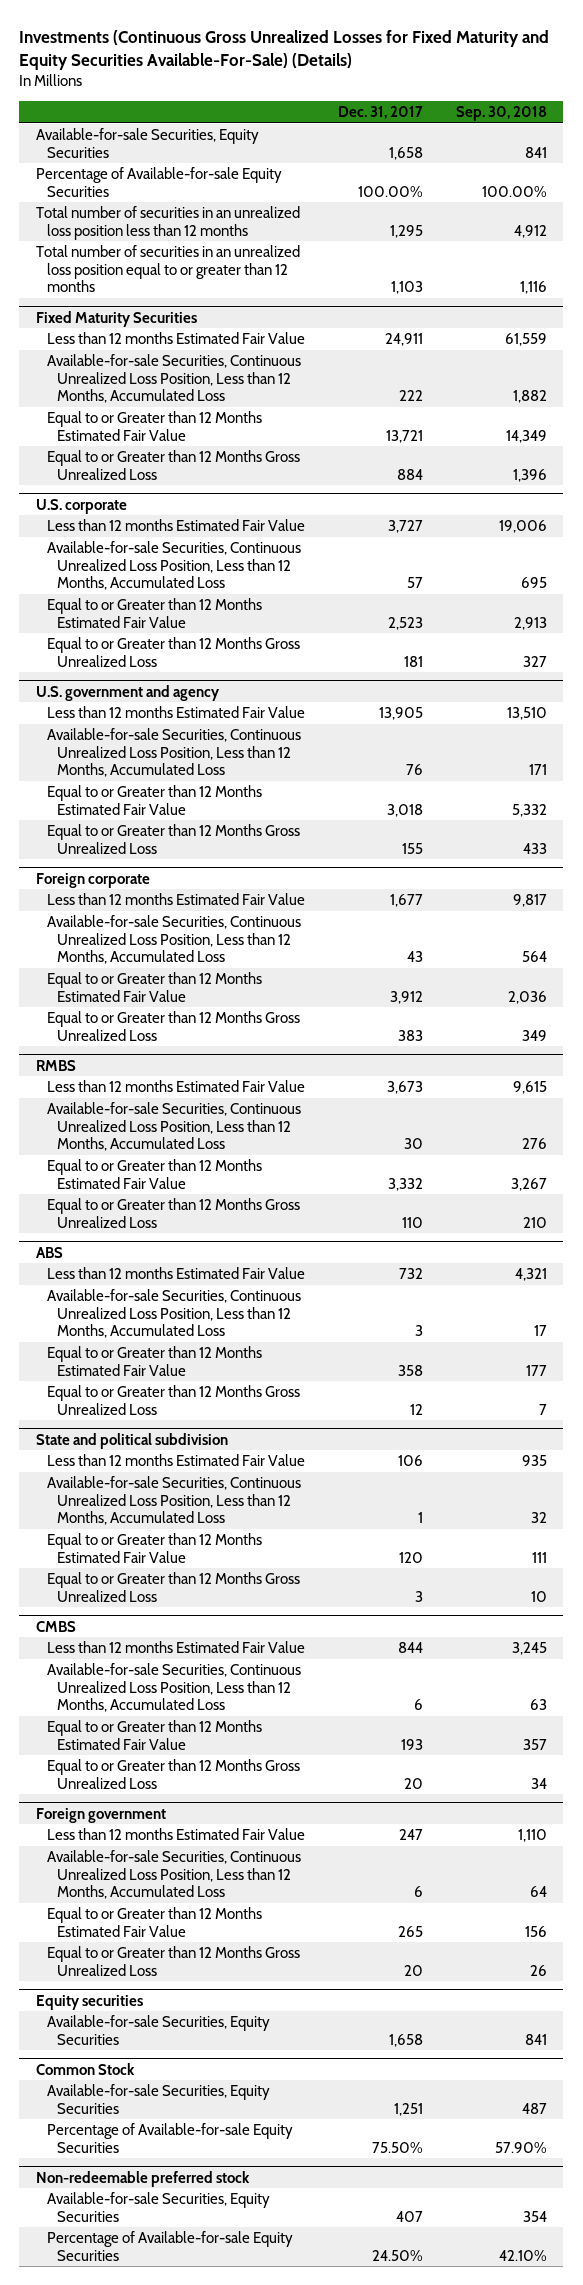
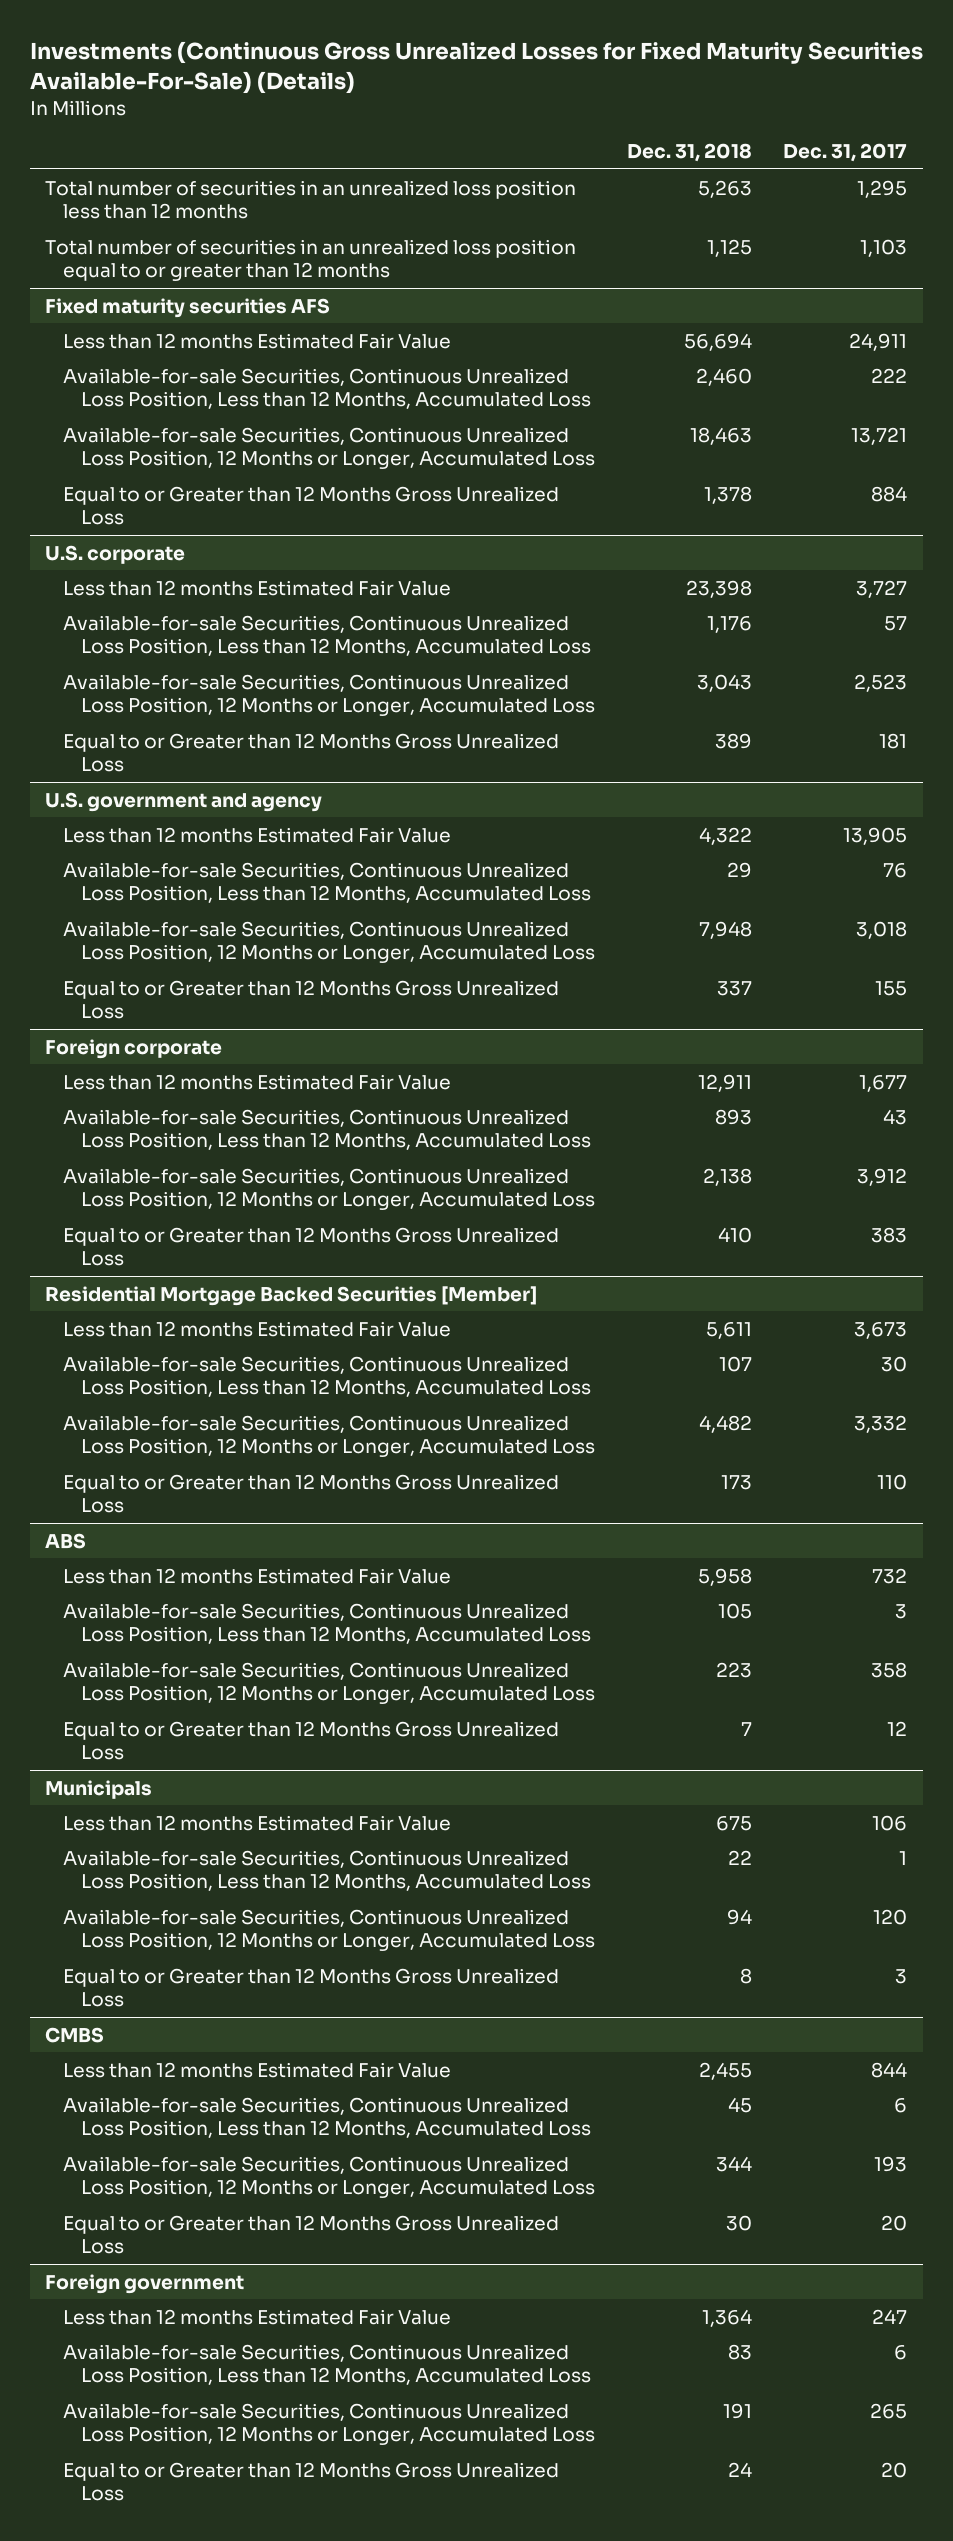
[19,29,550,70] Investments (Continuous Gross Unrealized Losses for Fixed Maturity and Equity Securities Available-For-Sale) (Details) -> [29,41,923,94] Investments (Continuous Gross Unrealized Losses for Fixed Maturity Securities Available-For-Sale) (Details)
[455,106,547,122] Sep. 30, 2018 -> none
none -> [626,143,752,163] Dec. 31, 2018
[35,128,259,158] Available-for-sale Securities, Equity Securities -> none
[35,167,282,197] Percentage of Available-for-sale Equity Securities -> none
[35,310,197,327] Fixed Maturity Securities -> [45,297,331,318] Fixed maturity securities AFS
[46,411,262,441] Equal to or Greater than 12 Months Estimated Fair Value -> [63,426,596,470] Available-for-sale Securities, Continuous Unrealized Loss Position, 12 Months or Longer, Accumulated Loss
[46,598,262,628] Equal to or Greater than 12 Months Estimated Fair Value -> [63,673,596,717] Available-for-sale Securities, Continuous Unrealized Loss Position, 12 Months or Longer, Accumulated Loss
[46,785,262,815] Equal to or Greater than 12 Months Estimated Fair Value -> [63,920,596,964] Available-for-sale Securities, Continuous Unrealized Loss Position, 12 Months or Longer, Accumulated Loss
[46,972,262,1002] Equal to or Greater than 12 Months Estimated Fair Value -> [63,1167,596,1211] Available-for-sale Securities, Continuous Unrealized Loss Position, 12 Months or Longer, Accumulated Loss
[35,1059,76,1071] RMBS -> [45,1285,538,1306] Residential Mortgage Backed Securities [Member]
[46,1159,262,1189] Equal to or Greater than 12 Months Estimated Fair Value -> [63,1414,596,1458] Available-for-sale Securities, Continuous Unrealized Loss Position, 12 Months or Longer, Accumulated Loss
[46,1346,262,1376] Equal to or Greater than 12 Months Estimated Fair Value -> [63,1661,596,1705] Available-for-sale Securities, Continuous Unrealized Loss Position, 12 Months or Longer, Accumulated Loss
[35,1432,228,1449] State and political subdivision -> [45,1779,153,1799] Municipals
[46,1533,262,1563] Equal to or Greater than 12 Months Estimated Fair Value -> [63,1908,596,1952] Available-for-sale Securities, Continuous Unrealized Loss Position, 12 Months or Longer, Accumulated Loss
[46,1720,262,1750] Equal to or Greater than 12 Months Estimated Fair Value -> [63,2155,596,2199] Available-for-sale Securities, Continuous Unrealized Loss Position, 12 Months or Longer, Accumulated Loss
[46,1907,262,1937] Equal to or Greater than 12 Months Estimated Fair Value -> [63,2402,596,2446] Available-for-sale Securities, Continuous Unrealized Loss Position, 12 Months or Longer, Accumulated Loss
[35,1994,143,2010] Equity securities -> none
[46,2015,270,2045] Available-for-sale Securities, Equity Securities -> none
[35,2062,135,2075] Common Stock -> none
[46,2084,270,2114] Available-for-sale Securities, Equity Securities -> none
[46,2123,293,2153] Percentage of Available-for-sale Equity Securities -> none
[35,2170,250,2187] Non-redeemable preferred stock -> none
[46,2192,270,2222] Available-for-sale Securities, Equity Securities -> none
[46,2231,293,2261] Percentage of Available-for-sale Equity Securities -> none

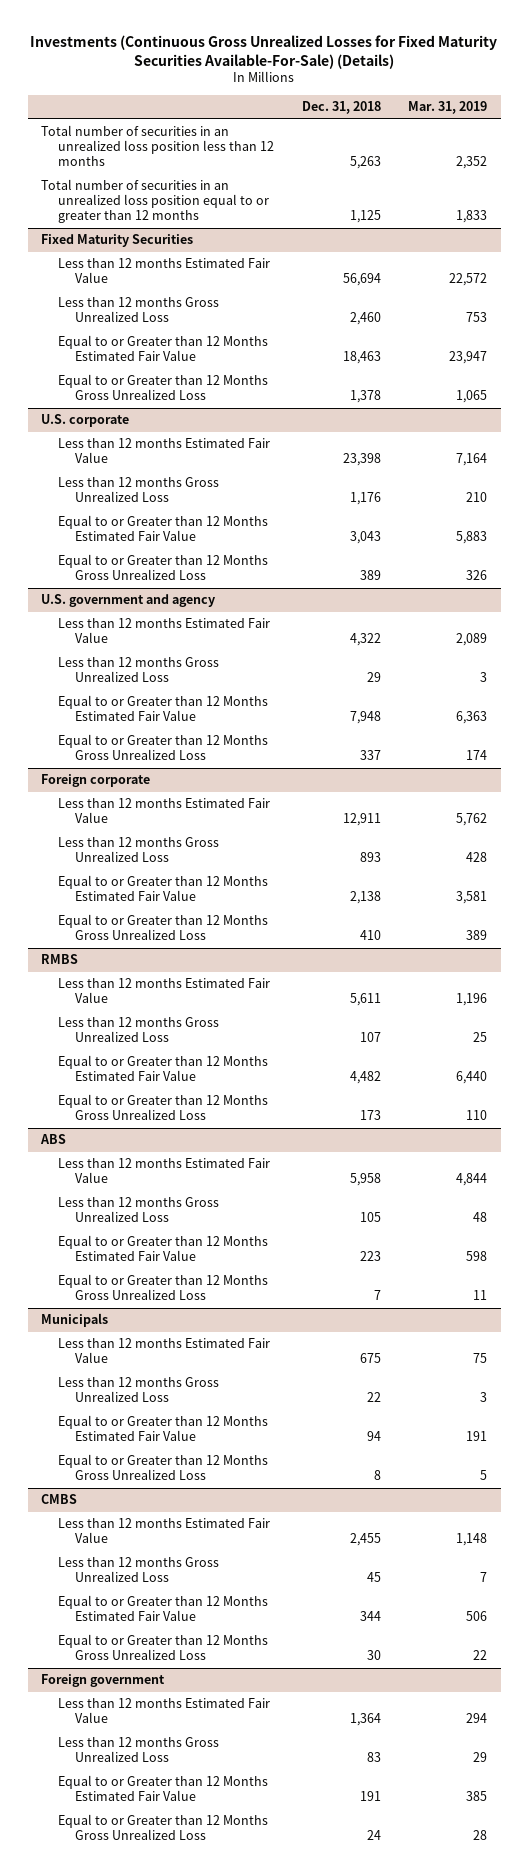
[783,143,908,163] Dec. 31, 2017 -> none
none -> [408,101,488,115] Mar. 31, 2019
[45,297,331,318] Fixed maturity securities AFS -> [41,234,194,248] Fixed Maturity Securities
[63,367,592,410] Available-for-sale Securities, Continuous Unrealized Loss Position, Less than 12 Months, Accumulated Loss -> [58,297,220,323] Less than 12 months Gross Unrealized Loss
[63,426,596,470] Available-for-sale Securities, Continuous Unrealized Loss Position, 12 Months or Longer, Accumulated Loss -> [58,335,269,362] Equal to or Greater than 12 Months Estimated Fair Value
[63,614,592,657] Available-for-sale Securities, Continuous Unrealized Loss Position, Less than 12 Months, Accumulated Loss -> [58,477,220,503] Less than 12 months Gross Unrealized Loss
[63,673,596,717] Available-for-sale Securities, Continuous Unrealized Loss Position, 12 Months or Longer, Accumulated Loss -> [58,515,269,542] Equal to or Greater than 12 Months Estimated Fair Value
[63,861,592,904] Available-for-sale Securities, Continuous Unrealized Loss Position, Less than 12 Months, Accumulated Loss -> [58,657,220,683] Less than 12 months Gross Unrealized Loss
[63,920,596,964] Available-for-sale Securities, Continuous Unrealized Loss Position, 12 Months or Longer, Accumulated Loss -> [58,695,269,722] Equal to or Greater than 12 Months Estimated Fair Value
[63,1108,592,1151] Available-for-sale Securities, Continuous Unrealized Loss Position, Less than 12 Months, Accumulated Loss -> [58,837,220,863] Less than 12 months Gross Unrealized Loss
[63,1167,596,1211] Available-for-sale Securities, Continuous Unrealized Loss Position, 12 Months or Longer, Accumulated Loss -> [58,875,269,902] Equal to or Greater than 12 Months Estimated Fair Value
[45,1285,538,1306] Residential Mortgage Backed Securities [Member] -> [41,954,79,965] RMBS
[63,1355,592,1398] Available-for-sale Securities, Continuous Unrealized Loss Position, Less than 12 Months, Accumulated Loss -> [58,1017,220,1043] Less than 12 months Gross Unrealized Loss
[63,1414,596,1458] Available-for-sale Securities, Continuous Unrealized Loss Position, 12 Months or Longer, Accumulated Loss -> [58,1055,269,1082] Equal to or Greater than 12 Months Estimated Fair Value
[63,1602,592,1645] Available-for-sale Securities, Continuous Unrealized Loss Position, Less than 12 Months, Accumulated Loss -> [58,1197,220,1223] Less than 12 months Gross Unrealized Loss
[63,1661,596,1705] Available-for-sale Securities, Continuous Unrealized Loss Position, 12 Months or Longer, Accumulated Loss -> [58,1235,269,1262] Equal to or Greater than 12 Months Estimated Fair Value
[63,1849,592,1892] Available-for-sale Securities, Continuous Unrealized Loss Position, Less than 12 Months, Accumulated Loss -> [58,1377,220,1403] Less than 12 months Gross Unrealized Loss
[63,1908,596,1952] Available-for-sale Securities, Continuous Unrealized Loss Position, 12 Months or Longer, Accumulated Loss -> [58,1415,269,1442] Equal to or Greater than 12 Months Estimated Fair Value
[63,2096,592,2139] Available-for-sale Securities, Continuous Unrealized Loss Position, Less than 12 Months, Accumulated Loss -> [58,1557,220,1583] Less than 12 months Gross Unrealized Loss
[63,2155,596,2199] Available-for-sale Securities, Continuous Unrealized Loss Position, 12 Months or Longer, Accumulated Loss -> [58,1595,269,1622] Equal to or Greater than 12 Months Estimated Fair Value
[63,2343,592,2386] Available-for-sale Securities, Continuous Unrealized Loss Position, Less than 12 Months, Accumulated Loss -> [58,1737,220,1763] Less than 12 months Gross Unrealized Loss
[63,2402,596,2446] Available-for-sale Securities, Continuous Unrealized Loss Position, 12 Months or Longer, Accumulated Loss -> [58,1775,269,1802] Equal to or Greater than 12 Months Estimated Fair Value

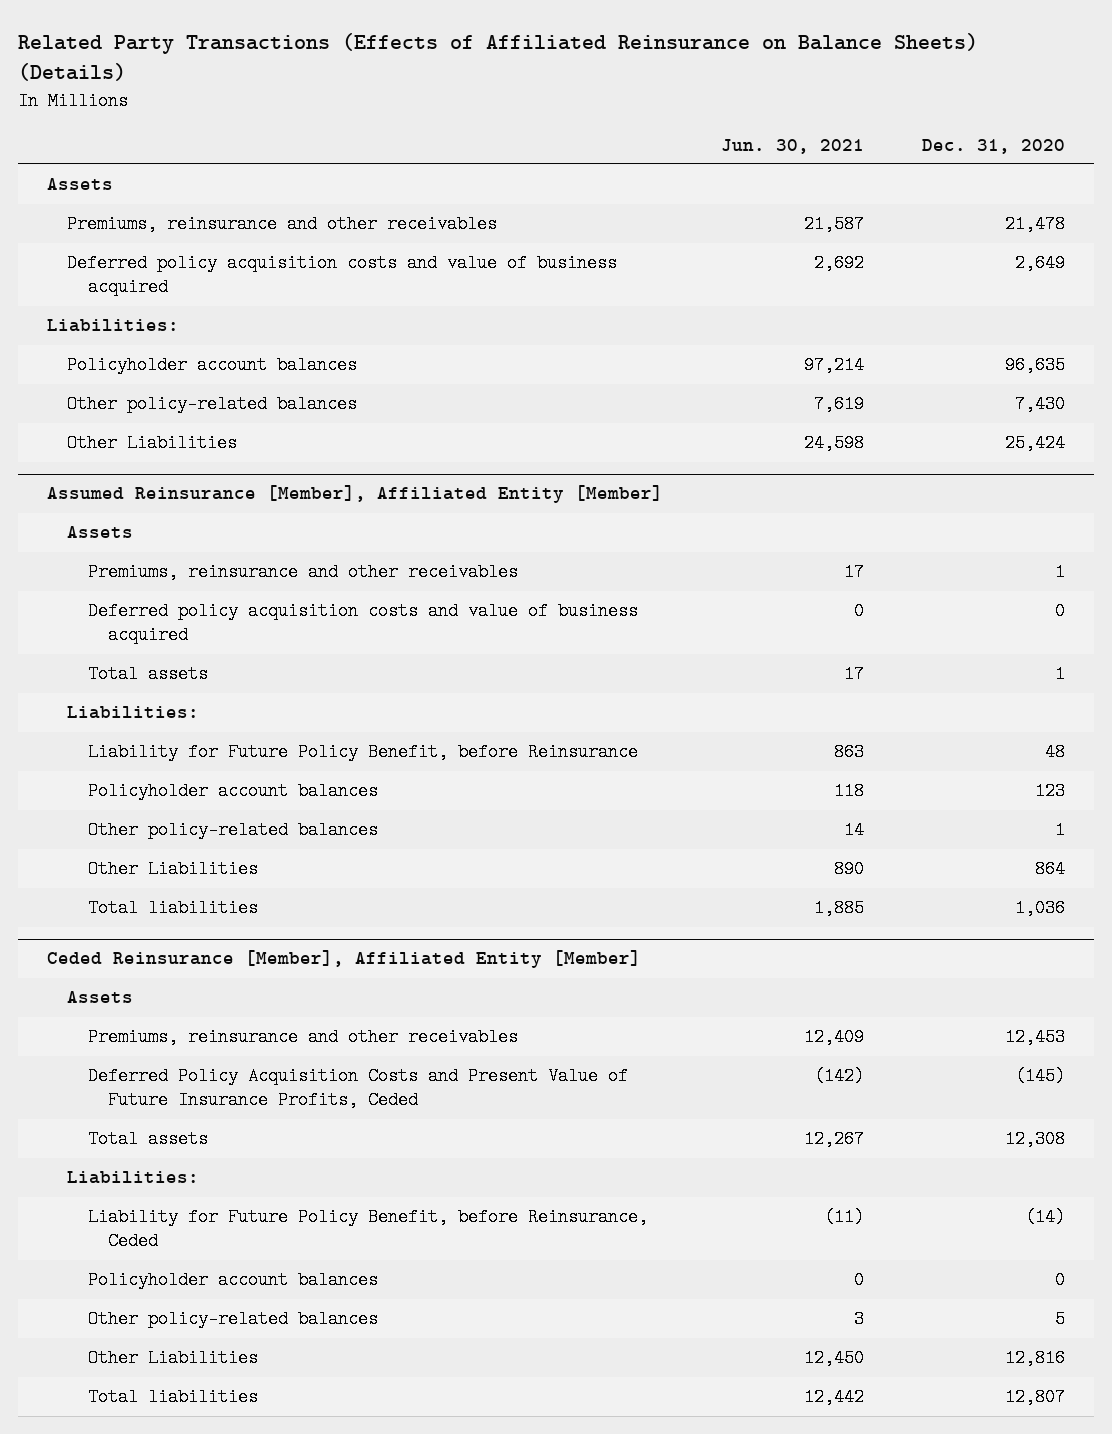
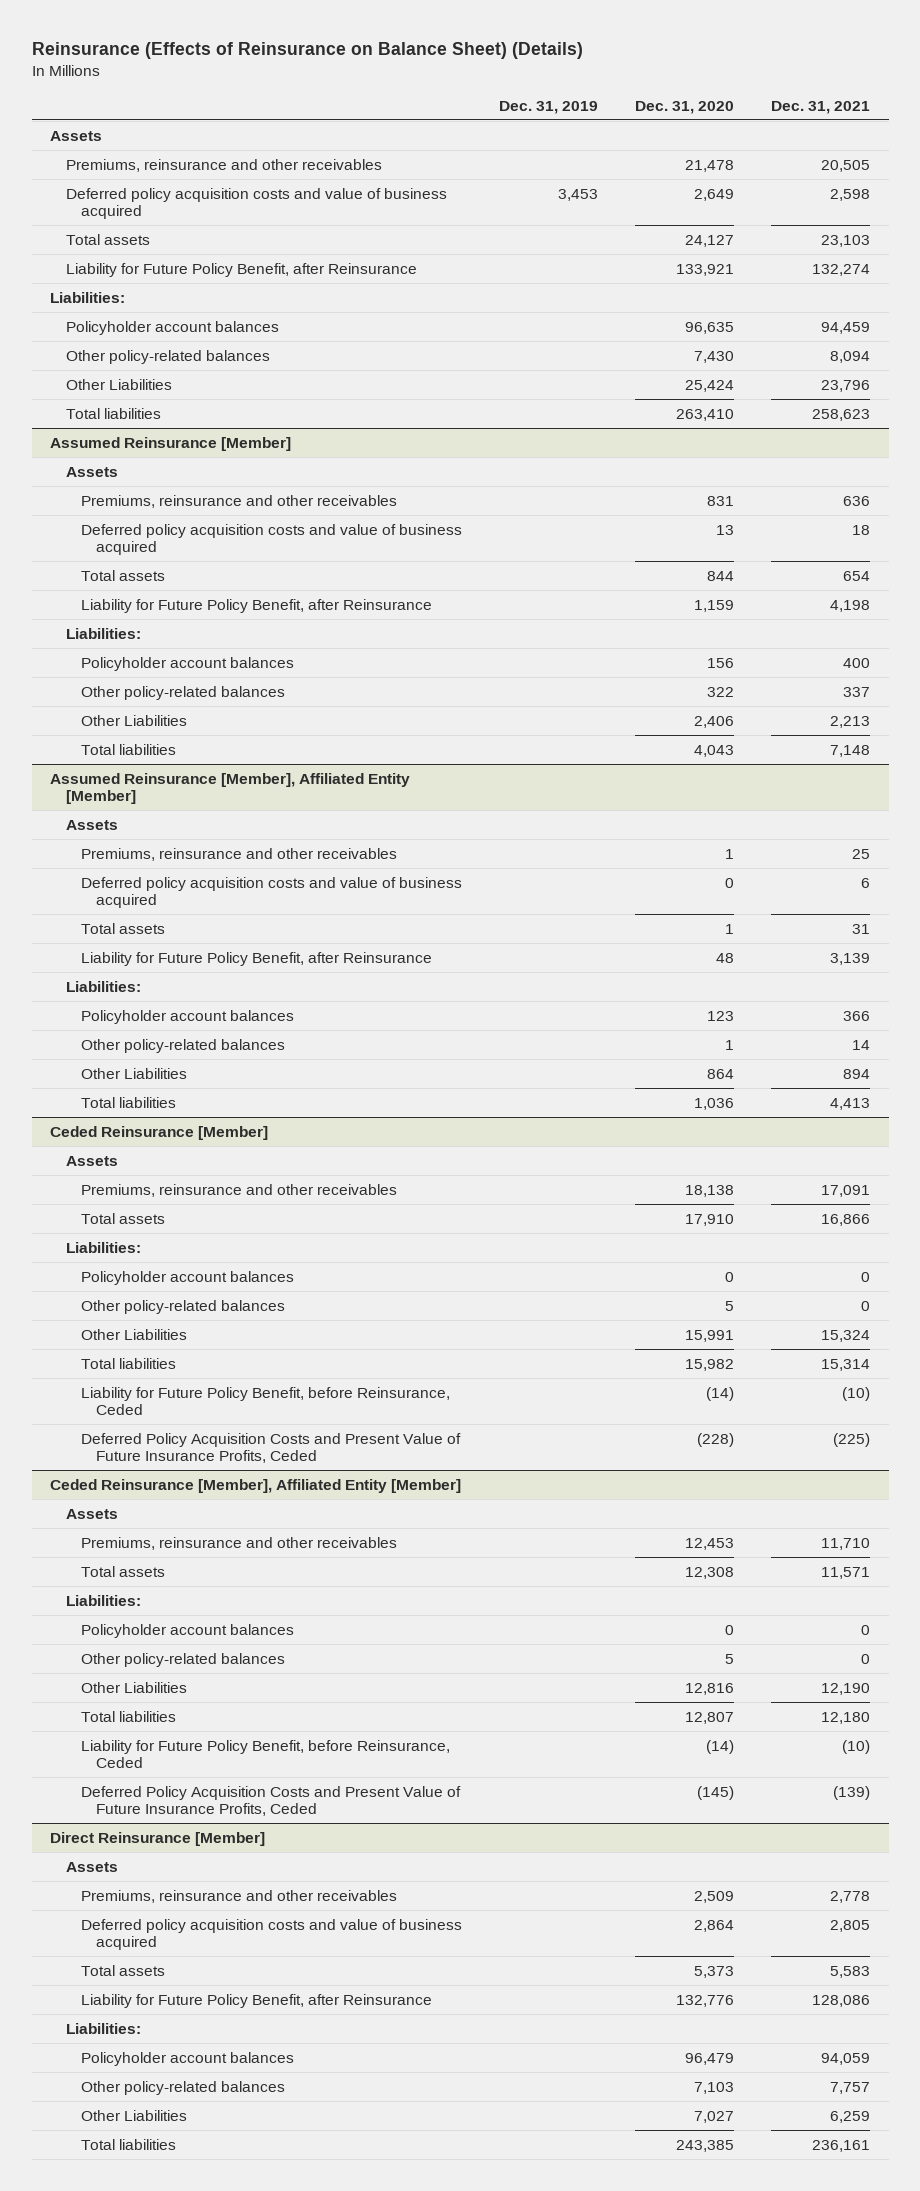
[18,32,979,82] Related Party Transactions (Effects of Affiliated Reinsurance on Balance Sheets) (Details) -> [31,42,583,60] Reinsurance (Effects of Reinsurance on Balance Sheet) (Details)
[721,138,865,154] Jun. 30, 2021 -> none
none -> [499,100,599,114] Dec. 31, 2019
none -> [771,100,871,114] Dec. 31, 2021
none -> [65,233,150,245] Total assets
none -> [65,262,417,277] Liability for Future Policy Benefit, after Reinsurance
none -> [65,407,161,419] Total liabilities
none -> [50,436,292,451] Assumed Reinsurance [Member]
none -> [65,466,118,477] Assets
none -> [80,494,397,508] Premiums, reinsurance and other receivables
none -> [80,523,462,556] Deferred policy acquisition costs and value of business acquired
none -> [80,569,165,581] Total assets
none -> [80,598,432,613] Liability for Future Policy Benefit, after Reinsurance
none -> [65,627,141,639] Liabilities:
none -> [80,656,294,671] Policyholder account balances
none -> [80,685,285,700] Other policy-related balances
none -> [80,714,187,726] Other Liabilities
none -> [80,743,176,755] Total liabilities
none -> [80,951,432,966] Liability for Future Policy Benefit, after Reinsurance
[87,743,638,762] Liability for Future Policy Benefit, before Reinsurance -> none
none -> [50,1125,269,1140] Ceded Reinsurance [Member]
none -> [65,1155,118,1166] Assets
none -> [80,1183,397,1197] Premiums, reinsurance and other receivables
none -> [80,1212,165,1224] Total assets
none -> [65,1241,141,1253] Liabilities:
none -> [80,1270,294,1285] Policyholder account balances
none -> [80,1299,285,1314] Other policy-related balances
none -> [80,1328,187,1340] Other Liabilities
none -> [80,1357,176,1369] Total liabilities
none -> [80,1386,450,1416] Liability for Future Policy Benefit, before Reinsurance, Ceded
none -> [80,1432,461,1464] Deferred Policy Acquisition Costs and Present Value of Future Insurance Profits, Ceded
[87,1208,648,1251] Liability for Future Policy Benefit, before Reinsurance, Ceded -> [80,1739,450,1769] Liability for Future Policy Benefit, before Reinsurance, Ceded
[87,1067,628,1110] Deferred Policy Acquisition Costs and Present Value of Future Insurance Profits, Ceded -> [80,1785,461,1817] Deferred Policy Acquisition Costs and Present Value of Future Insurance Profits, Ceded
none -> [50,1831,266,1846] Direct Reinsurance [Member]
none -> [65,1861,118,1872] Assets
none -> [80,1889,397,1903] Premiums, reinsurance and other receivables
none -> [80,1918,462,1951] Deferred policy acquisition costs and value of business acquired
none -> [80,1964,165,1976] Total assets
none -> [80,1993,432,2008] Liability for Future Policy Benefit, after Reinsurance
none -> [65,2022,141,2034] Liabilities:
none -> [80,2051,294,2066] Policyholder account balances
none -> [80,2080,285,2095] Other policy-related balances
none -> [80,2109,187,2121] Other Liabilities
none -> [80,2138,176,2150] Total liabilities

